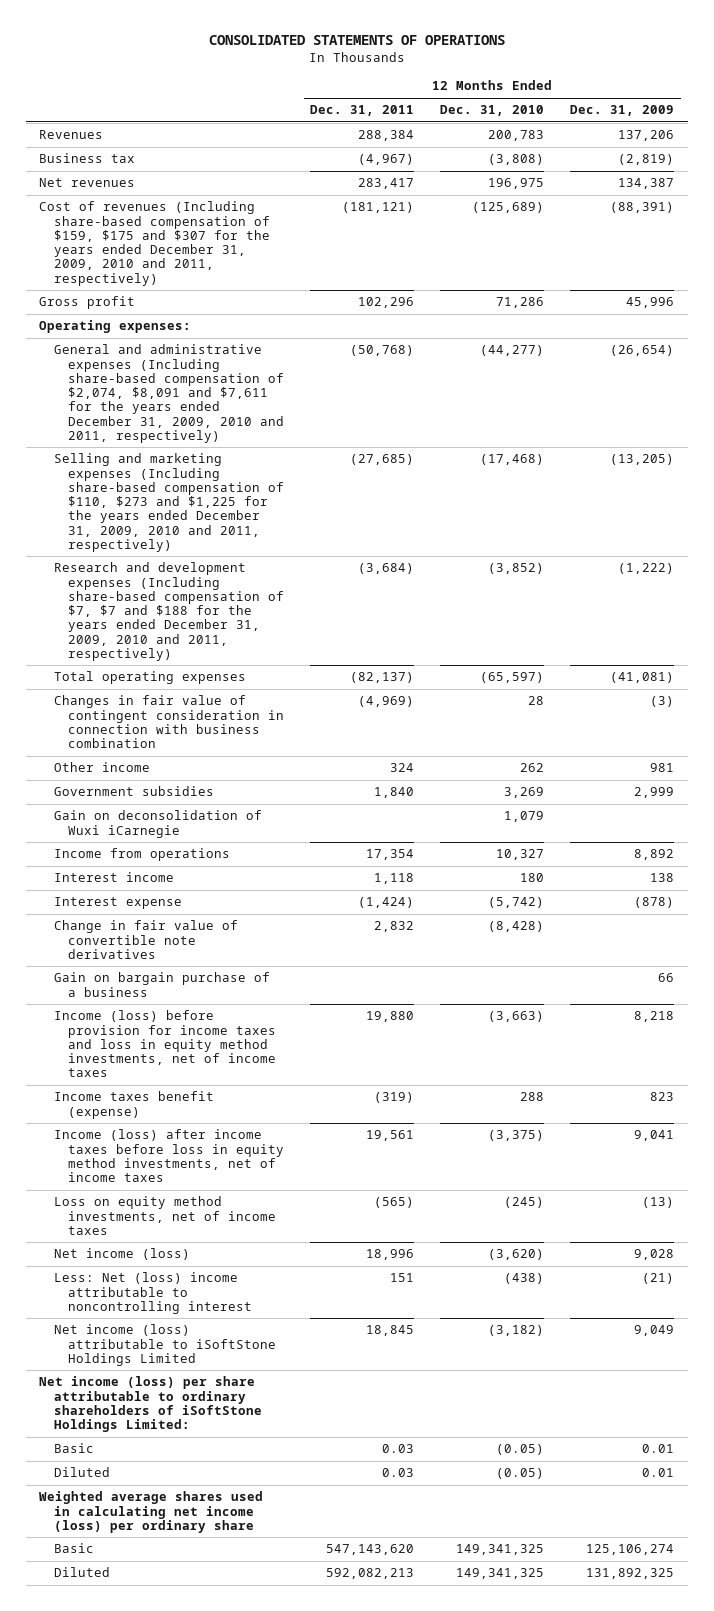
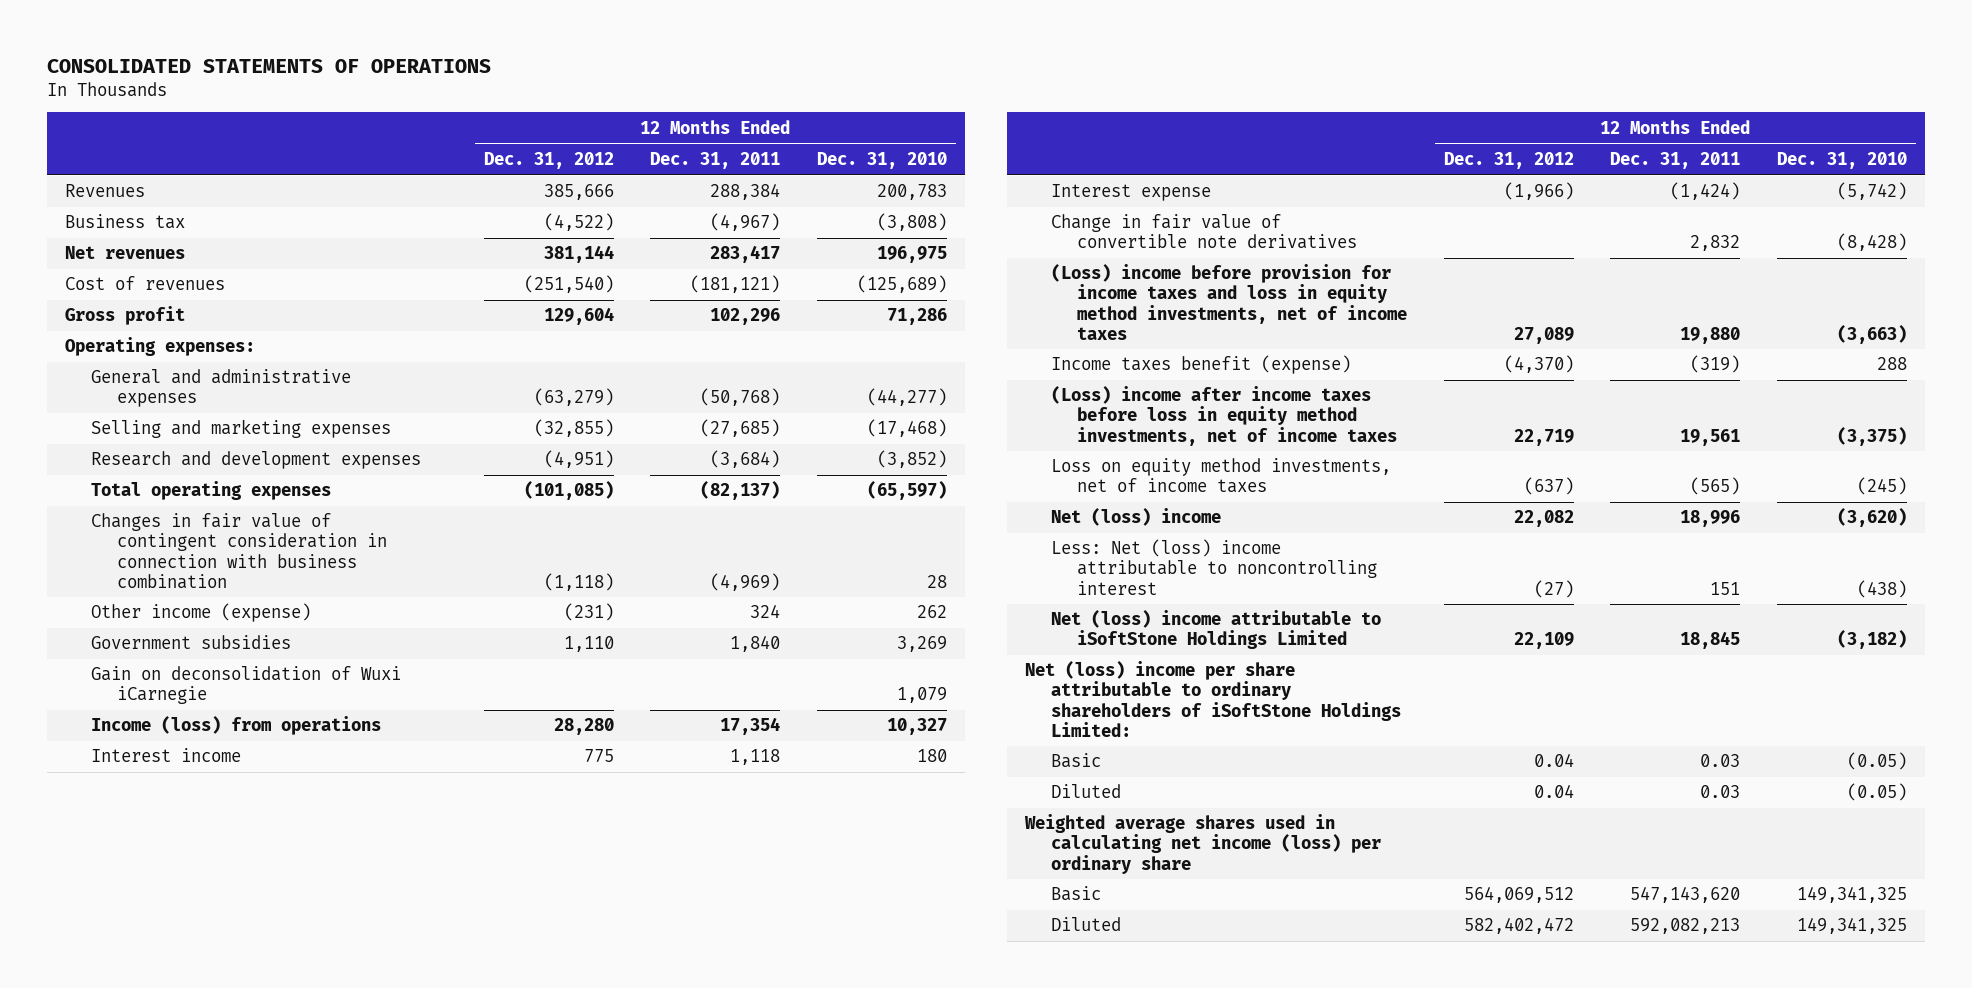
[570,105,675,117] Dec. 31, 2009 -> none
none -> [483,151,614,169] Dec. 31, 2012
[39,201,270,286] Cost of revenues (Including share-based compensation of $159, $175 and $307 for the years ended December 31, 2009, 2010 and 2011, respectively) -> [65,276,226,291] Cost of revenues
[53,344,284,443] General and administrative expenses (Including share-based compensation of $2,074, $8,091 and $7,611 for the years ended December 31, 2009, 2010 and 2011, respectively) -> [91,369,352,408] General and administrative expenses
[53,453,284,552] Selling and marketing expenses (Including share-based compensation of $110, $273 and $1,225 for the years ended December 31, 2009, 2010 and 2011, respectively) -> [91,419,392,439] Selling and marketing expenses
[53,562,284,661] Research and development expenses (Including share-based compensation of $7, $7 and $188 for the years ended December 31, 2009, 2010 and 2011, respectively) -> [91,451,422,470] Research and development expenses
[53,762,150,773] Other income -> [91,603,312,623] Other income (expense)
[53,848,230,862] Income from operations -> [91,716,382,736] Income (loss) from operations
[53,972,270,997] Gain on bargain purchase of a business -> none
[53,1010,276,1078] Income (loss) before provision for income taxes and loss in equity method investments, net of income taxes -> [1051,264,1408,340] (Loss) income before provision for income taxes and loss in equity method investments, net of income taxes
[53,1129,284,1183] Income (loss) after income taxes before loss in equity method investments, net of income taxes -> [1051,386,1398,446] (Loss) income after income taxes before loss in equity method investments, net of income taxes
[53,1248,190,1261] Net income (loss) -> [1051,508,1222,527] Net (loss) income
[53,1324,276,1366] Net income (loss) attributable to iSoftStone Holdings Limited -> [1051,610,1382,650] Net (loss) income attributable to iSoftStone Holdings Limited
[39,1376,262,1433] Net income (loss) per share attributable to ordinary shareholders of iSoftStone Holdings Limited: -> [1025,661,1402,737] Net (loss) income per share attributable to ordinary shareholders of iSoftStone Holdings Limited:

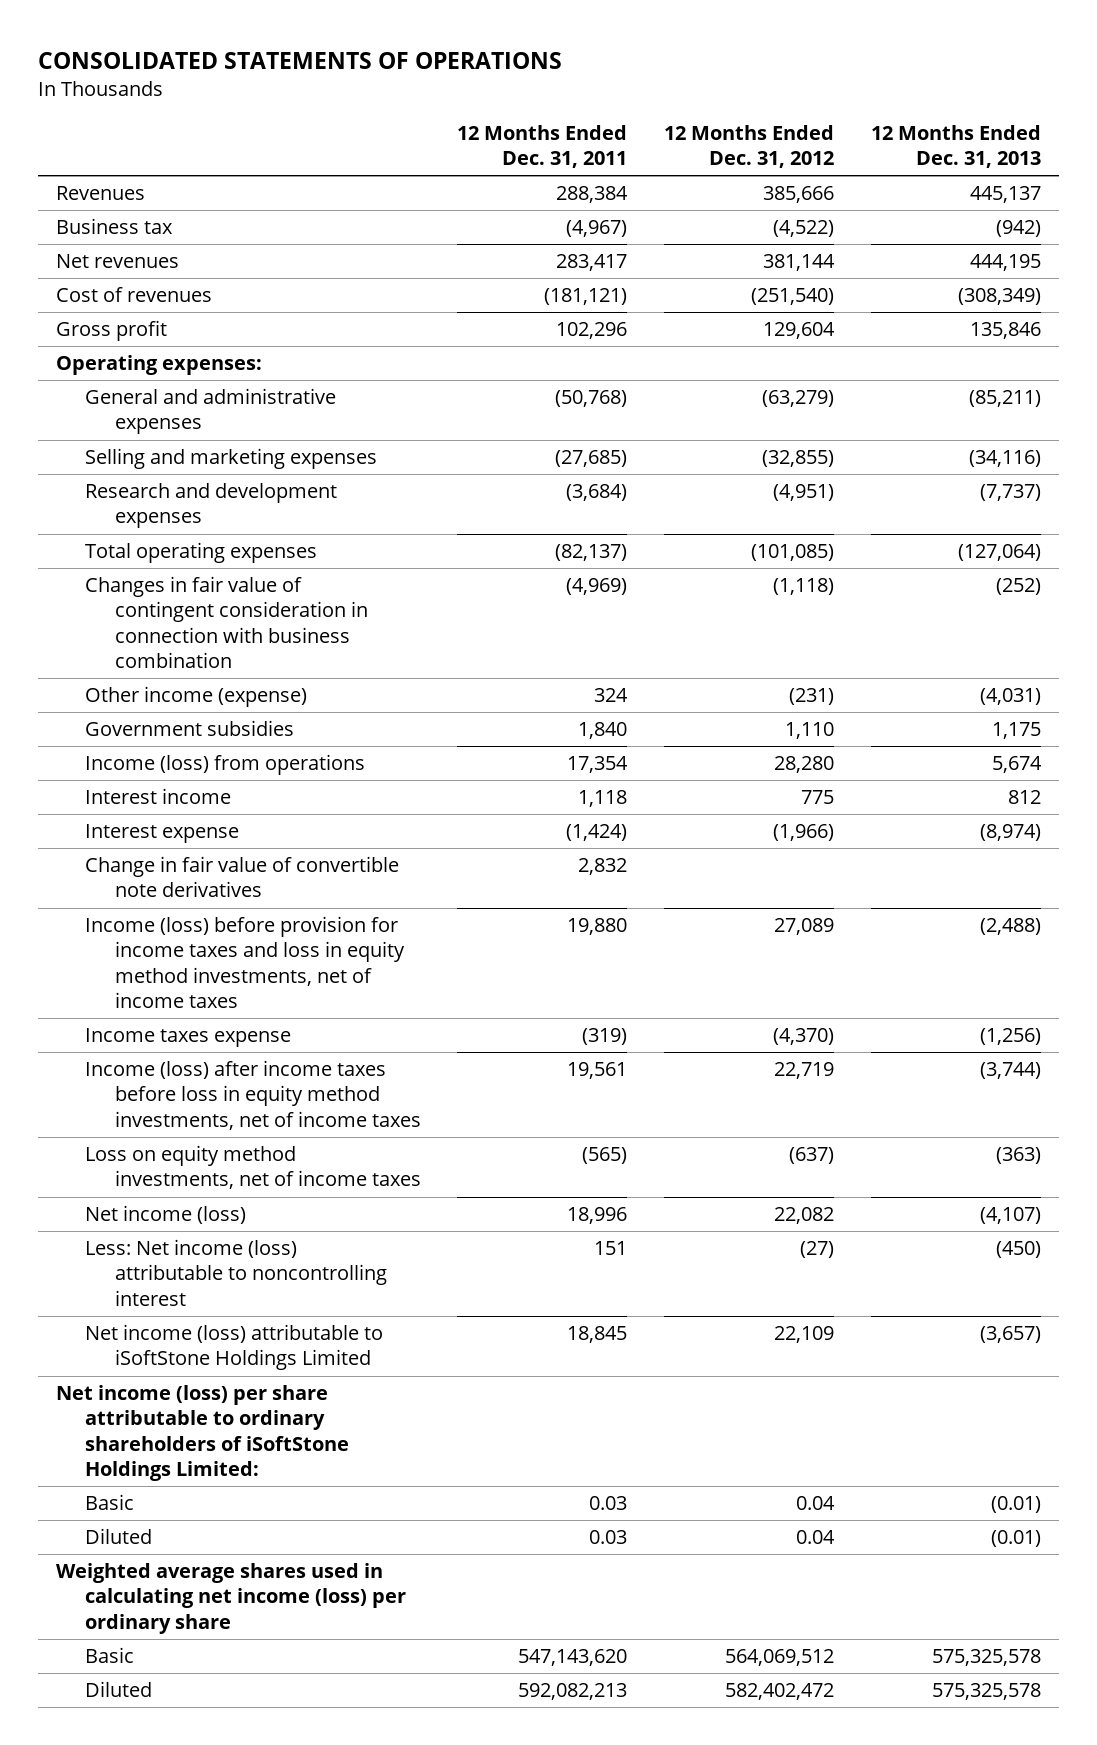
[816,151,947,169] Dec. 31, 2010 -> none
none -> [870,124,1041,168] 12 Months Ended Dec. 31, 2013
[91,666,402,705] Gain on deconsolidation of Wuxi iCarnegie -> none
[1051,264,1408,340] (Loss) income before provision for income taxes and loss in equity method investments, net of income taxes -> [85,916,405,1009] Income (loss) before provision for income taxes and loss in equity method investments, net of income taxes
[1051,355,1352,375] Income taxes benefit (expense) -> [85,1028,292,1048] Income taxes expense
[1051,386,1398,446] (Loss) income after income taxes before loss in equity method investments, net of income taxes -> [85,1060,421,1130] Income (loss) after income taxes before loss in equity method investments, net of income taxes
[1051,508,1222,527] Net (loss) income -> [85,1205,247,1225] Net income (loss)
[1051,539,1378,595] Less: Net (loss) income attributable to noncontrolling interest -> [85,1239,387,1306] Less: Net income (loss) attributable to noncontrolling interest
[1051,610,1382,650] Net (loss) income attributable to iSoftStone Holdings Limited -> [85,1324,384,1371] Net income (loss) attributable to iSoftStone Holdings Limited
[1025,661,1402,737] Net (loss) income per share attributable to ordinary shareholders of iSoftStone Holdings Limited: -> [56,1385,350,1482] Net income (loss) per share attributable to ordinary shareholders of iSoftStone Holdings Limited:

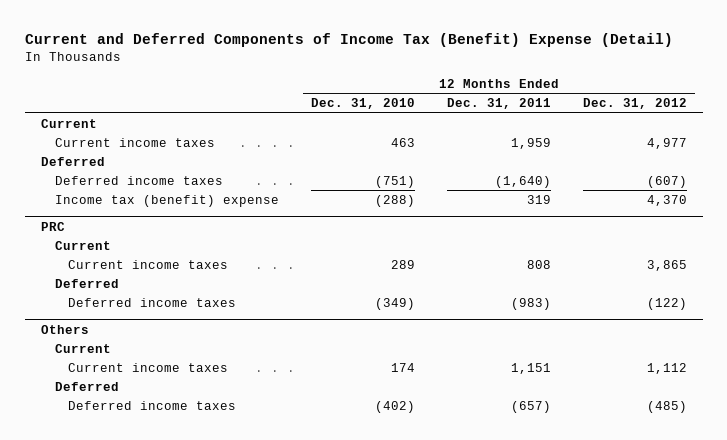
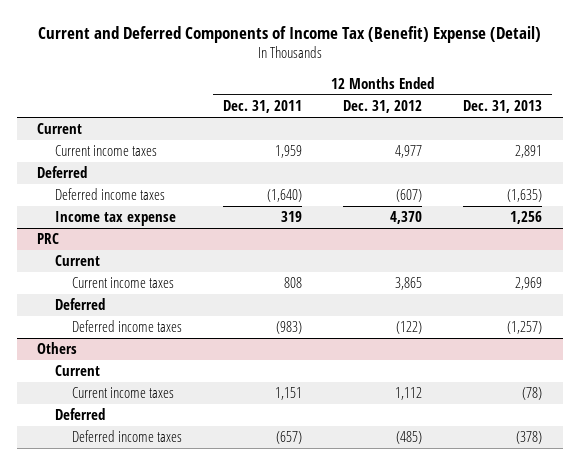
[310,98,415,110] Dec. 31, 2010 -> none
none -> [463,100,543,114] Dec. 31, 2013
[54,194,279,207] Income tax (benefit) expense -> [54,211,176,227] Income tax expense

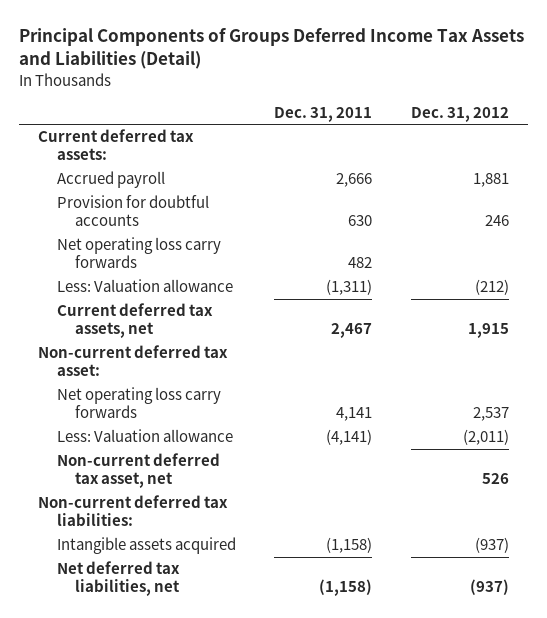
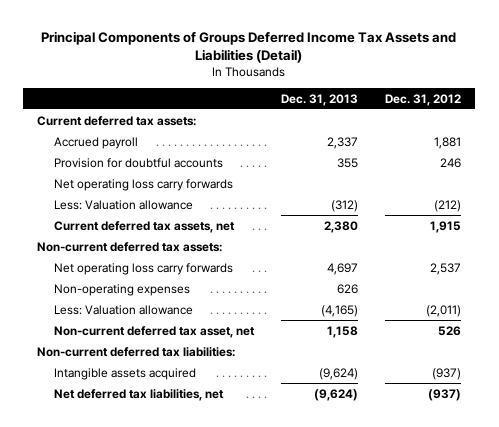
[274,106,373,122] Dec. 31, 2011 -> none
none -> [280,93,358,106] Dec. 31, 2013
[38,345,229,377] Non-current deferred tax asset: -> [37,241,223,252] Non-current deferred tax assets:
none -> [53,283,190,296] Non-operating expenses

